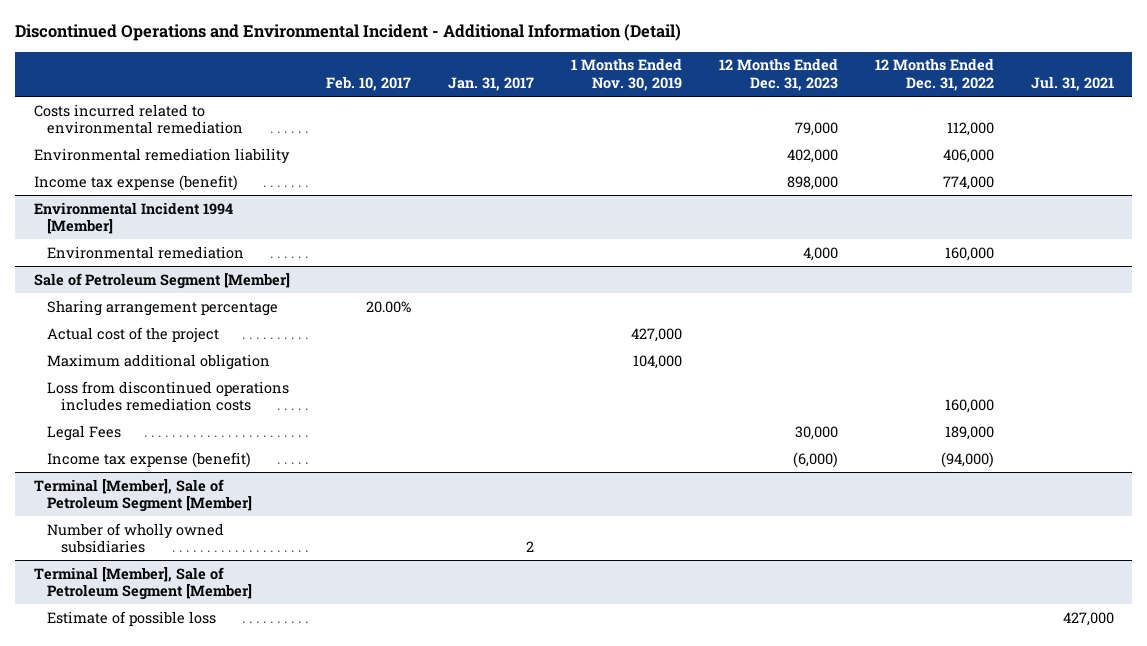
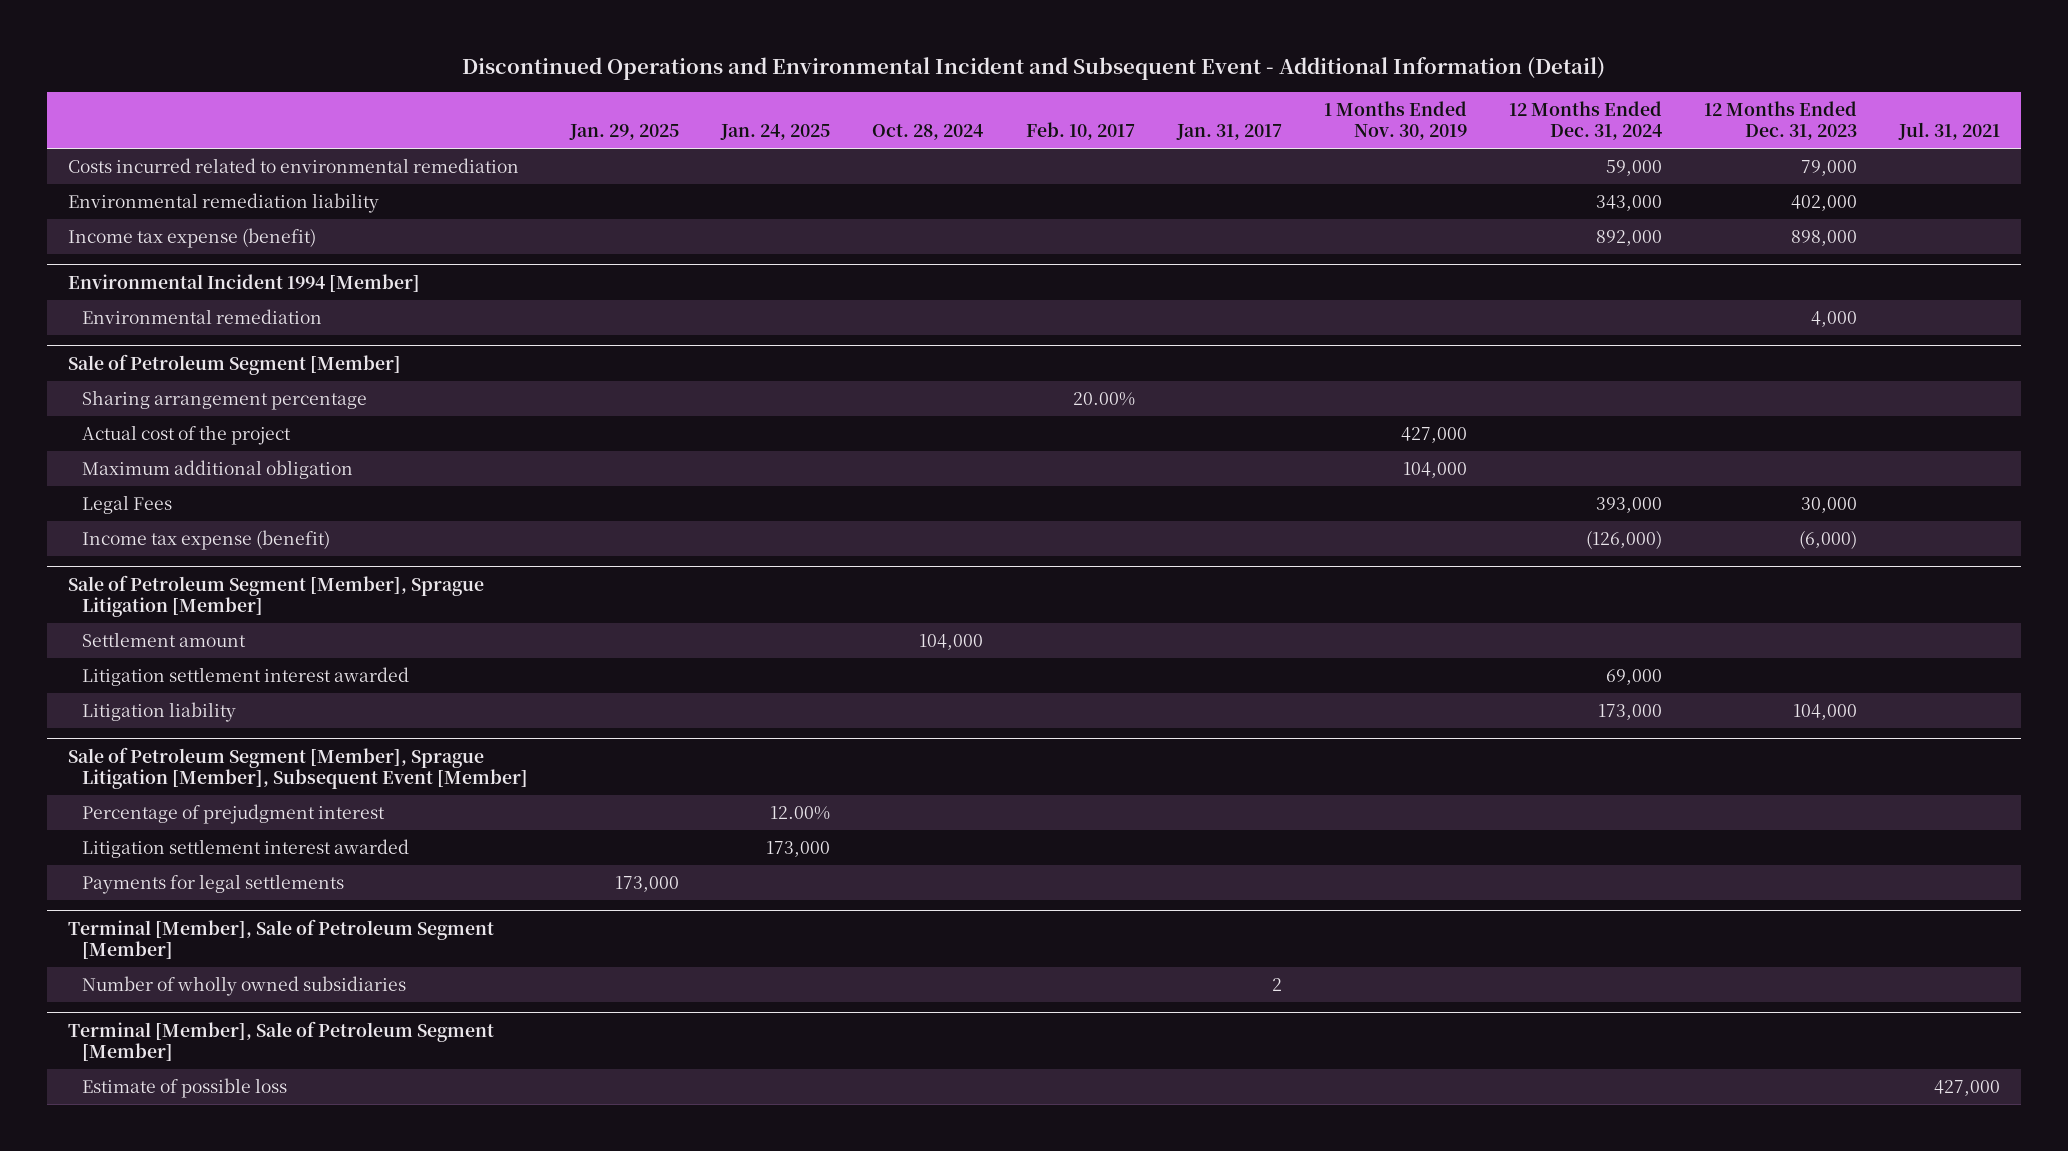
[15,24,682,42] Discontinued Operations and Environmental Incident - Additional Information (Detail) -> [461,56,1605,80] Discontinued Operations and Environmental Incident and Subsequent Event - Additional Information (Detail)
[874,58,994,91] 12 Months Ended Dec. 31, 2022 -> none
none -> [569,123,680,140] Jan. 29, 2025
none -> [720,123,831,140] Jan. 24, 2025
none -> [872,123,984,140] Oct. 28, 2024
none -> [1509,100,1663,140] 12 Months Ended Dec. 31, 2024
[47,380,290,411] Loss from discontinued operations includes remediation costs -> none
none -> [67,574,484,617] Sale of Petroleum Segment [Member], Sprague Litigation [Member]
none -> [82,632,247,648] Settlement amount
none -> [82,667,410,687] Litigation settlement interest awarded
none -> [82,702,237,723] Litigation liability
none -> [67,746,529,789] Sale of Petroleum Segment [Member], Sprague Litigation [Member], Subsequent Event [Member]
none -> [82,804,386,825] Percentage of prejudgment interest
none -> [82,839,410,859] Litigation settlement interest awarded
none -> [82,874,345,895] Payments for legal settlements

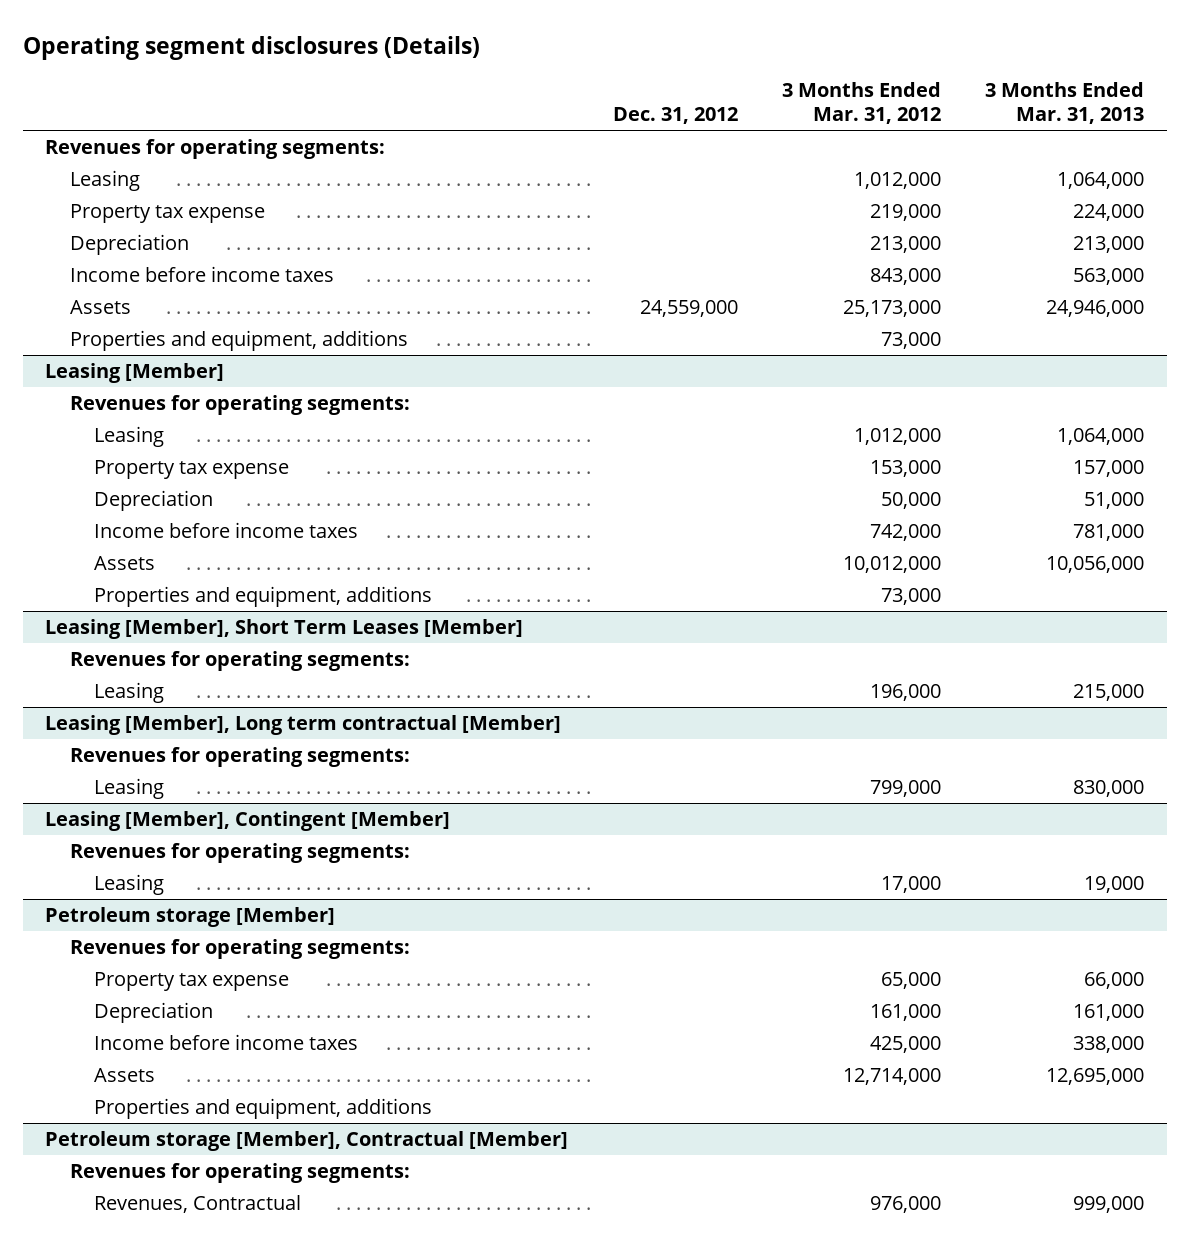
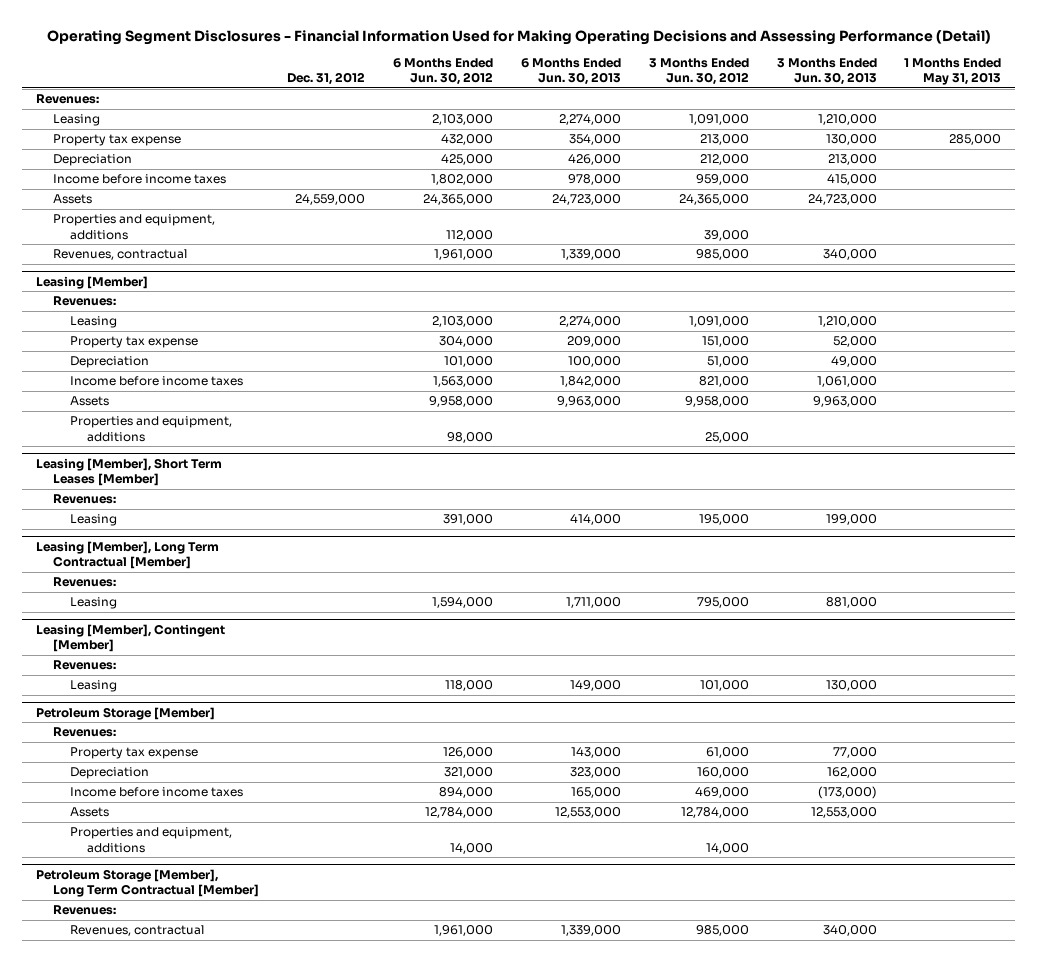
[23,35,481,60] Operating segment disclosures (Details) -> [46,29,991,45] Operating Segment Disclosures - Financial Information Used for Making Operating Decisions and Assessing Performance (Detail)
[782,81,942,124] 3 Months Ended Mar. 31, 2012 -> none
[985,81,1145,124] 3 Months Ended Mar. 31, 2013 -> none
none -> [392,57,493,86] 6 Months Ended Jun. 30, 2012
none -> [520,57,621,86] 6 Months Ended Jun. 30, 2013
none -> [648,57,749,86] 3 Months Ended Jun. 30, 2012
none -> [776,57,877,86] 3 Months Ended Jun. 30, 2013
none -> [904,57,1002,86] 1 Months Ended May 31, 2013
[45,139,386,160] Revenues for operating segments: -> [35,94,99,105] Revenues:
none -> [52,249,187,261] Revenues, contractual
[69,395,410,416] Revenues for operating segments: -> [52,296,116,307] Revenues:
[69,651,410,672] Revenues for operating segments: -> [52,494,116,505] Revenues:
[45,715,562,736] Leasing [Member], Long term contractual [Member] -> [35,540,219,570] Leasing [Member], Long Term Contractual [Member]
[69,747,410,768] Revenues for operating segments: -> [52,577,116,588] Revenues:
[69,843,410,864] Revenues for operating segments: -> [52,660,116,671] Revenues:
[45,907,336,928] Petroleum storage [Member] -> [35,706,215,720] Petroleum Storage [Member]
[69,939,410,960] Revenues for operating segments: -> [52,727,116,738] Revenues:
[45,1131,569,1152] Petroleum storage [Member], Contractual [Member] -> [35,868,259,898] Petroleum Storage [Member], Long Term Contractual [Member]
[69,1163,410,1184] Revenues for operating segments: -> [52,905,116,916] Revenues:
[93,1195,301,1214] Revenues, Contractual -> [69,925,204,937] Revenues, contractual

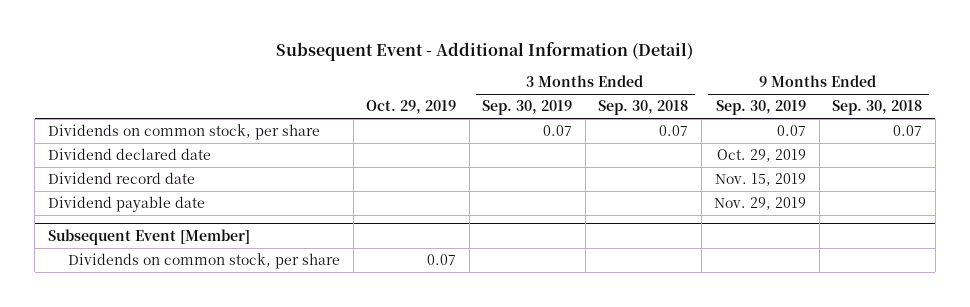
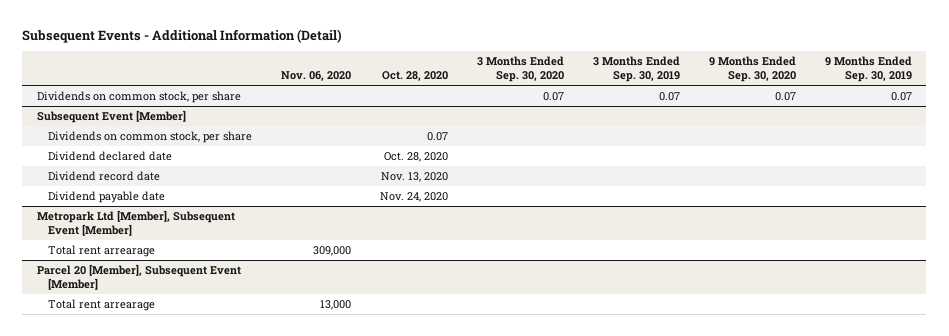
[276,42,694,62] Subsequent Event - Additional Information (Detail) -> [22,28,343,43] Subsequent Events - Additional Information (Detail)
[366,100,457,115] Oct. 29, 2019 -> none
[598,100,689,116] Sep. 30, 2018 -> none
[832,100,923,116] Sep. 30, 2018 -> none
none -> [280,71,351,82] Nov. 06, 2020
none -> [381,71,448,82] Oct. 28, 2020
none -> [476,56,564,83] 3 Months Ended Sep. 30, 2020
none -> [708,56,796,83] 9 Months Ended Sep. 30, 2020
[47,148,211,161] Dividend declared date -> none
[47,172,195,185] Dividend record date -> none
[47,196,205,213] Dividend payable date -> none
none -> [47,151,172,162] Dividend declared date
none -> [47,171,160,182] Dividend record date
none -> [47,191,165,204] Dividend payable date
none -> [36,210,235,237] Metropark Ltd [Member], Subsequent Event [Member]
none -> [47,245,155,258] Total rent arrearage
none -> [36,264,241,291] Parcel 20 [Member], Subsequent Event [Member]
none -> [47,299,155,312] Total rent arrearage

